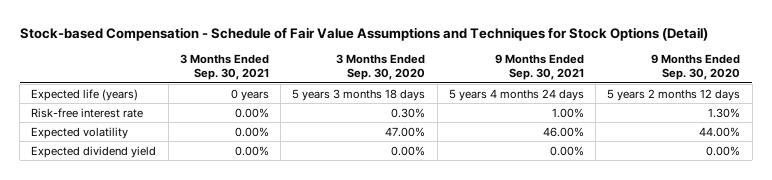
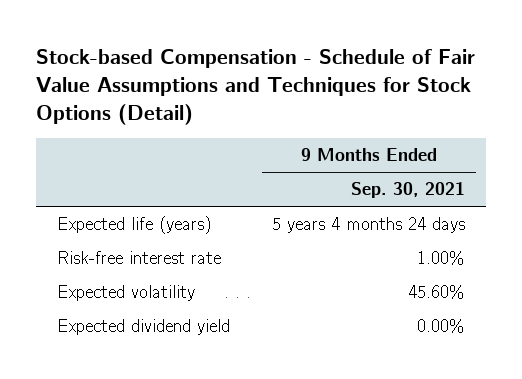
[179,54,269,81] 3 Months Ended Sep. 30, 2021 -> none
[336,54,426,81] 3 Months Ended Sep. 30, 2020 -> none
[651,54,741,81] 9 Months Ended Sep. 30, 2020 -> none
[542,126,584,137] 46.00% -> [408,285,466,300] 45.60%

